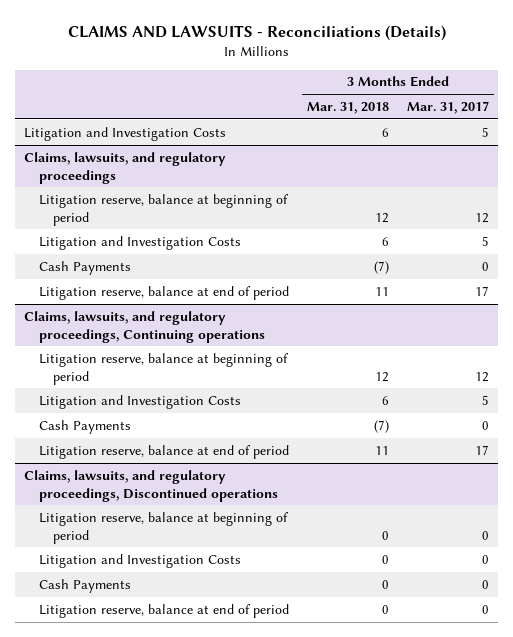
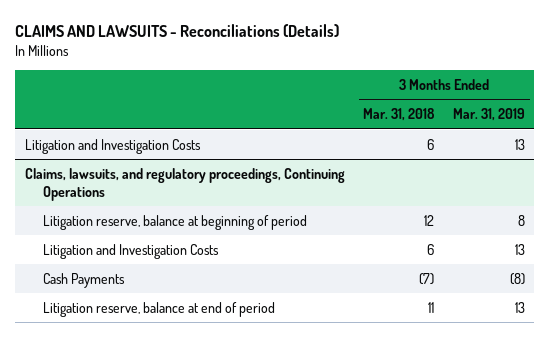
[407,101,490,115] Mar. 31, 2017 -> none
none -> [453,108,526,122] Mar. 31, 2019
[23,151,226,184] Claims, lawsuits, and regulatory proceedings -> none
[38,193,289,226] Litigation reserve, balance at beginning of period -> none
[38,235,241,250] Litigation and Investigation Costs -> none
[38,260,131,275] Cash Payments -> none
[38,285,289,300] Litigation reserve, balance at end of period -> none
[23,310,265,343] Claims, lawsuits, and regulatory proceedings, Continuing operations -> [24,167,345,201] Claims, lawsuits, and regulatory proceedings, Continuing Operations
[23,469,278,502] Claims, lawsuits, and regulatory proceedings, Discontinued operations -> none
[38,511,289,544] Litigation reserve, balance at beginning of period -> none
[38,553,241,568] Litigation and Investigation Costs -> none
[38,578,131,593] Cash Payments -> none
[38,603,289,618] Litigation reserve, balance at end of period -> none

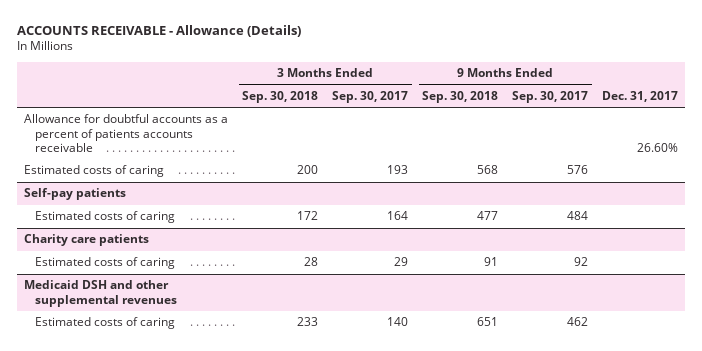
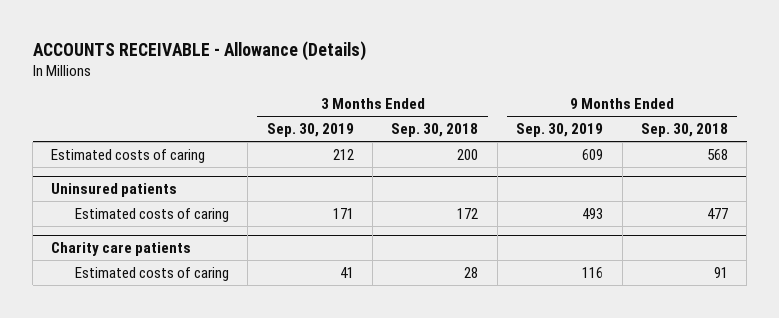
[332,91,409,104] Sep. 30, 2017 -> none
[512,91,589,104] Sep. 30, 2017 -> none
[602,91,679,103] Dec. 31, 2017 -> none
none -> [266,123,354,138] Sep. 30, 2019
none -> [516,123,604,138] Sep. 30, 2019
[23,114,228,152] Allowance for doubtful accounts as a percent of patients accounts receivable -> none
[23,188,126,201] Self-pay patients -> [51,183,178,198] Uninsured patients
[23,280,177,307] Medicaid DSH and other supplemental revenues -> none
[34,317,175,330] Estimated costs of caring -> none

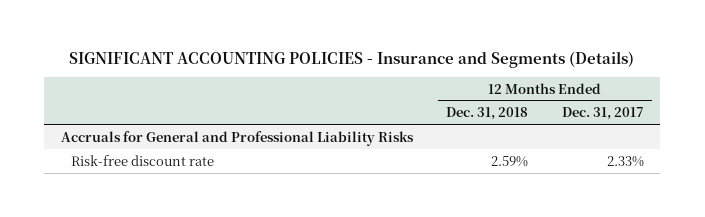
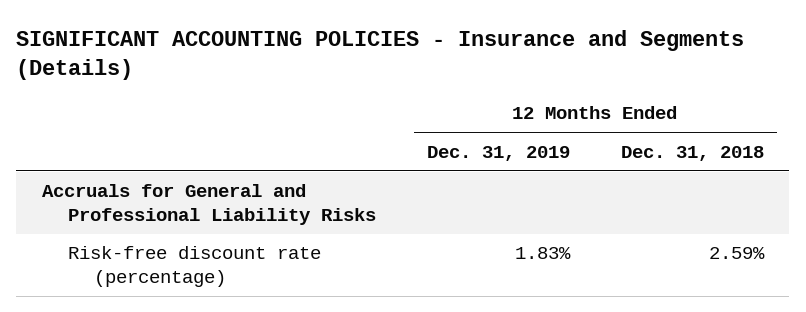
[561,107,644,121] Dec. 31, 2017 -> none
none -> [426,145,570,161] Dec. 31, 2019
[71,154,215,166] Risk-free discount rate -> [67,246,321,287] Risk-free discount rate (percentage)

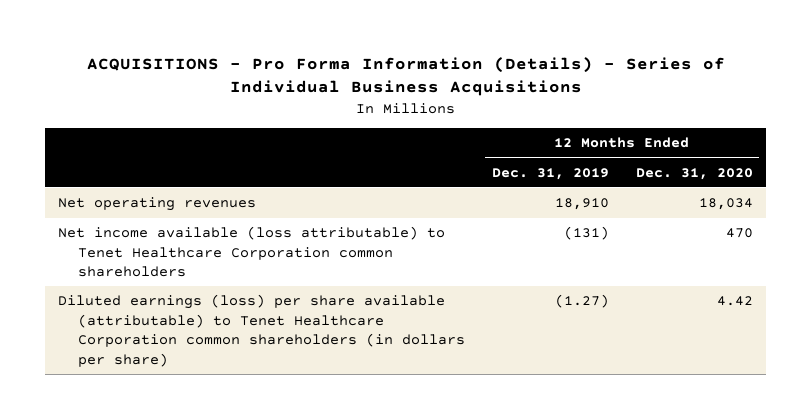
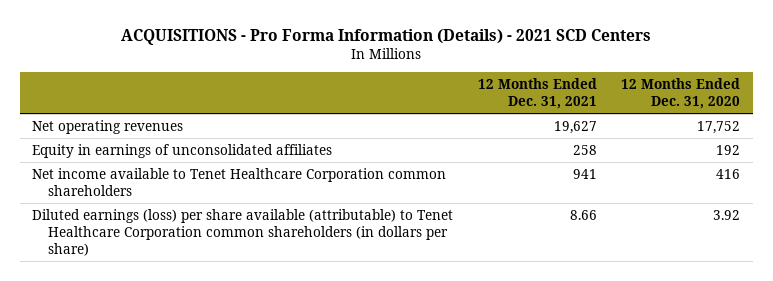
[86,56,725,97] ACQUISITIONS - Pro Forma Information (Details) - Series of Individual Business Acquisitions -> [121,28,652,45] ACQUISITIONS - Pro Forma Information (Details) - 2021 SCD Centers
[491,167,609,180] Dec. 31, 2019 -> none
none -> [477,78,597,110] 12 Months Ended Dec. 31, 2021
[698,198,753,211] 18,034 -> [697,120,741,134] 17,752
none -> [32,143,333,158] Equity in earnings of unconsolidated affiliates
[58,226,446,278] Net income available (loss attributable) to Tenet Healthcare Corporation common shareholders -> [32,167,447,197] Net income available to Tenet Healthcare Corporation common shareholders
[725,228,753,239] 470 -> [716,168,741,179] 416
[716,296,753,307] 4.42 -> [713,209,741,220] 3.92

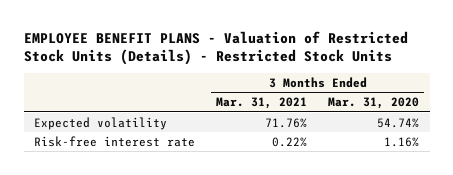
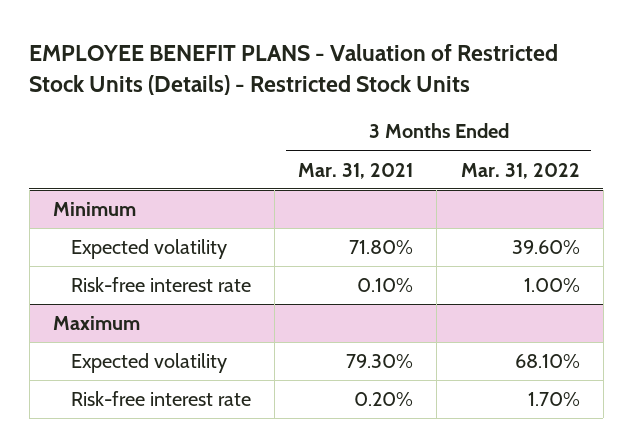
[328,97,420,110] Mar. 31, 2020 -> none
none -> [460,162,580,179] Mar. 31, 2022
none -> [53,202,137,217] Minimum
[265,117,308,128] 71.76% -> [349,240,414,255] 71.80%
[272,136,308,147] 0.22% -> [357,278,414,293] 0.10%
none -> [53,316,141,331] Maximum
none -> [70,353,227,374] Expected volatility
none -> [70,391,251,407] Risk-free interest rate

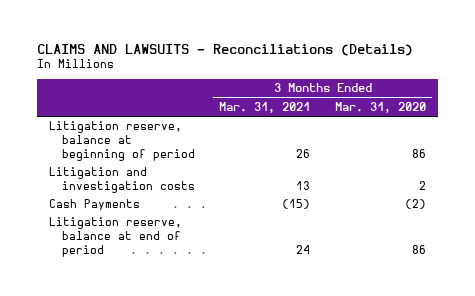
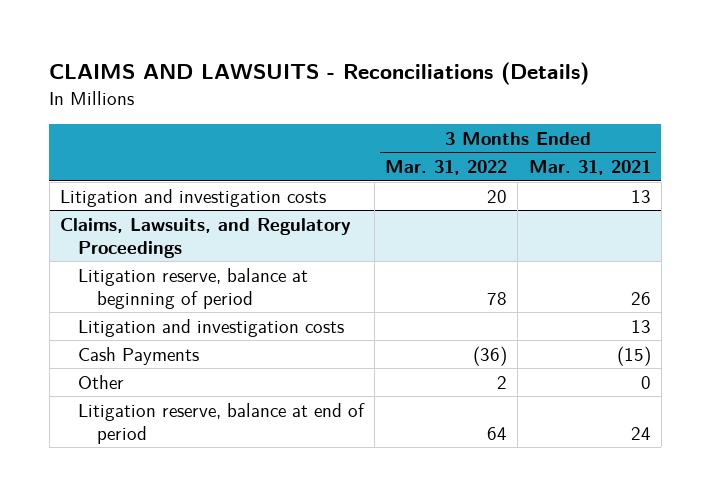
[334,101,426,113] Mar. 31, 2020 -> none
none -> [385,160,508,176] Mar. 31, 2022
none -> [60,188,327,207] Litigation and investigation costs
none -> [60,217,352,258] Claims, Lawsuits, and Regulatory Proceedings
none -> [78,374,125,389] Other

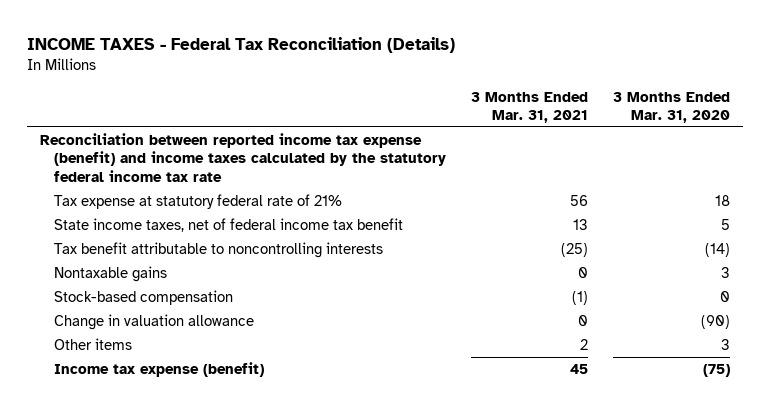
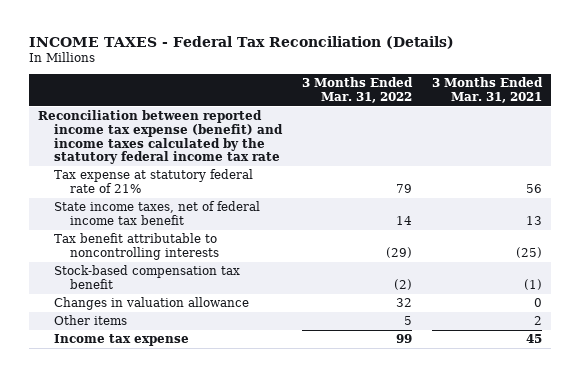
[613,91,731,123] 3 Months Ended Mar. 31, 2020 -> none
none -> [302,77,414,103] 3 Months Ended Mar. 31, 2022
[53,265,167,282] Nontaxable gains -> none
[53,289,233,305] Stock-based compensation -> [54,265,241,290] Stock-based compensation tax benefit
[53,313,254,330] Change in valuation allowance -> [54,297,250,311] Changes in valuation allowance
[53,361,264,377] Income tax expense (benefit) -> [54,334,190,347] Income tax expense

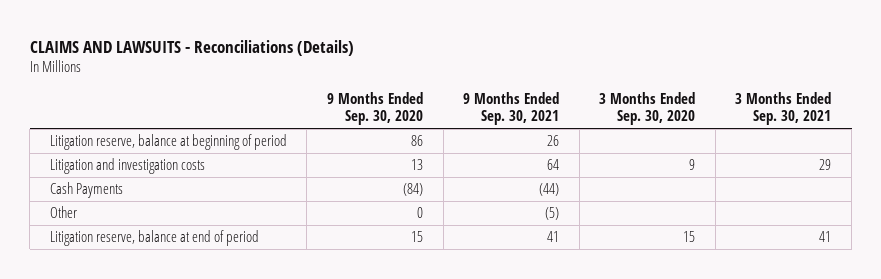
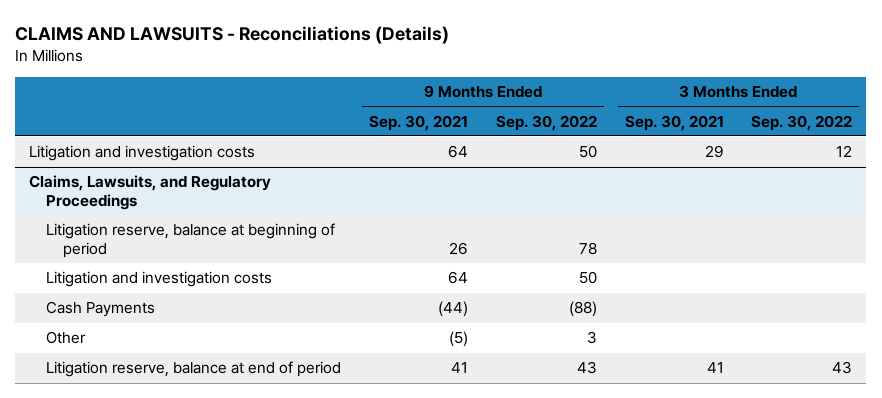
[326,92,423,126] 9 Months Ended Sep. 30, 2020 -> none
[599,92,696,126] 3 Months Ended Sep. 30, 2020 -> none
none -> [495,114,597,131] Sep. 30, 2022
none -> [751,114,853,131] Sep. 30, 2022
[49,134,287,151] Litigation reserve, balance at beginning of period -> none
none -> [29,175,272,211] Claims, Lawsuits, and Regulatory Proceedings
none -> [46,223,336,259] Litigation reserve, balance at beginning of period
none -> [46,271,273,288] Litigation and investigation costs

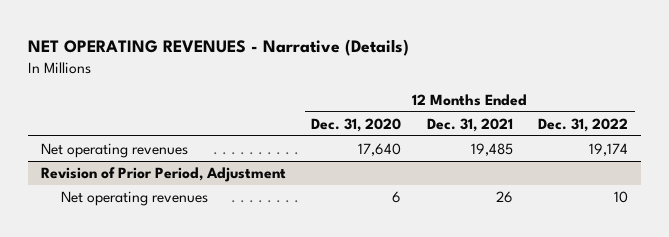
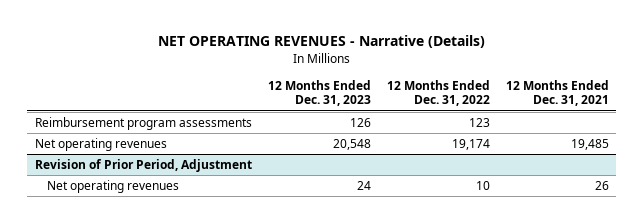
[311,117,402,132] Dec. 31, 2020 -> none
none -> [268,79,372,107] 12 Months Ended Dec. 31, 2023
none -> [35,117,253,131] Reimbursement program assessments

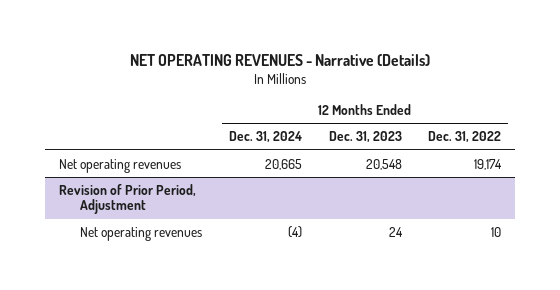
[505,79,609,107] 12 Months Ended Dec. 31, 2021 -> none
none -> [228,131,302,144] Dec. 31, 2024
[35,117,253,131] Reimbursement program assessments -> none

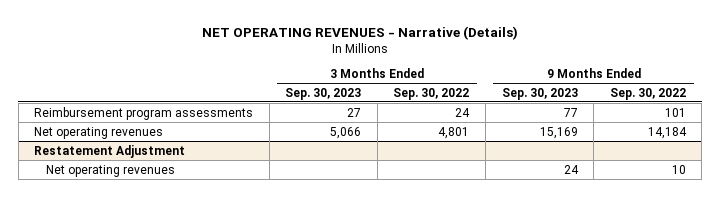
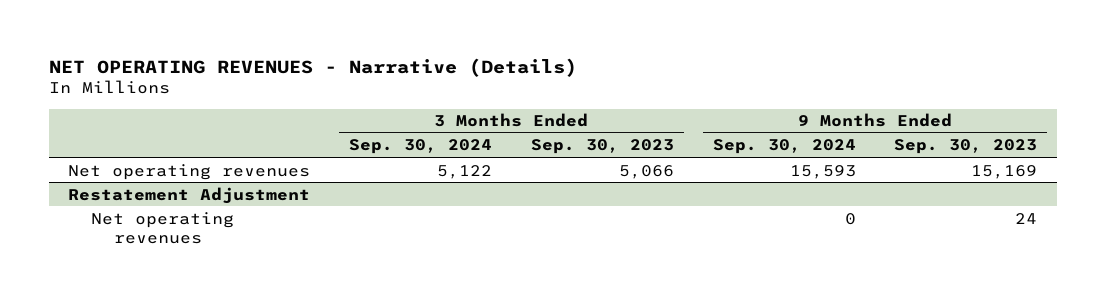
[393,87,470,100] Sep. 30, 2022 -> none
[609,87,686,100] Sep. 30, 2022 -> none
none -> [349,139,493,155] Sep. 30, 2024
none -> [712,139,856,155] Sep. 30, 2024
[34,106,254,120] Reimbursement program assessments -> none

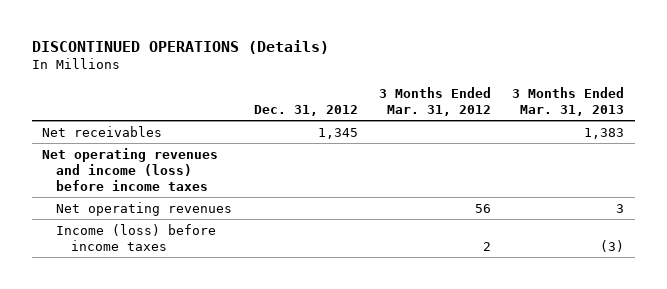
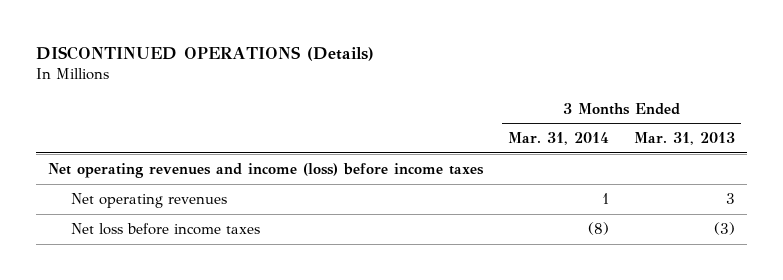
[253,104,358,116] Dec. 31, 2012 -> none
[378,86,491,116] 3 Months Ended Mar. 31, 2012 -> none
none -> [508,132,610,146] Mar. 31, 2014
[42,125,163,137] Net receivables -> none
[56,223,217,251] Income (loss) before income taxes -> [71,222,261,235] Net loss before income taxes

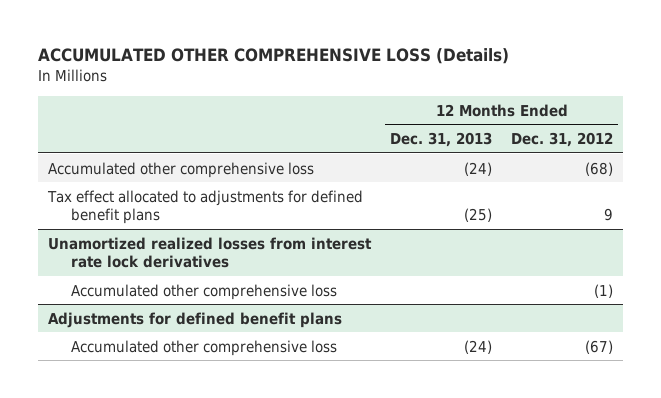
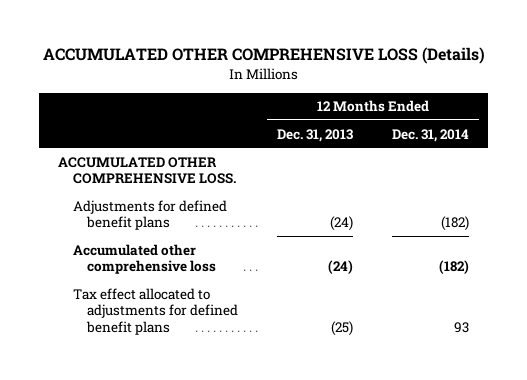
[511,132,614,148] Dec. 31, 2012 -> none
none -> [391,128,469,142] Dec. 31, 2014
none -> [58,156,236,185] ACCUMULATED OTHER COMPREHENSIVE LOSS.
none -> [72,199,227,231] Adjustments for defined benefit plans
[47,236,372,269] Unamortized realized losses from interest rate lock derivatives -> none
[71,283,338,300] Accumulated other comprehensive loss -> none
[47,311,342,328] Adjustments for defined benefit plans -> none
[71,339,338,356] Accumulated other comprehensive loss -> none

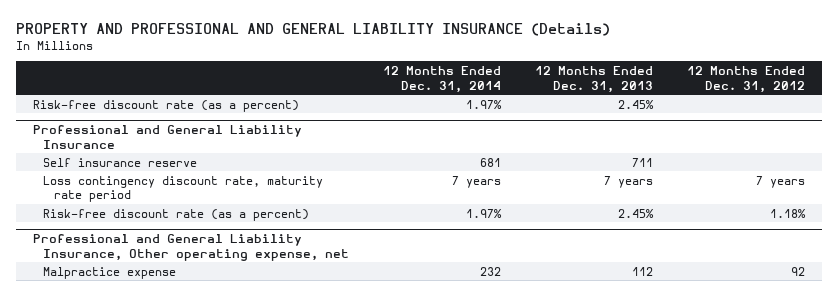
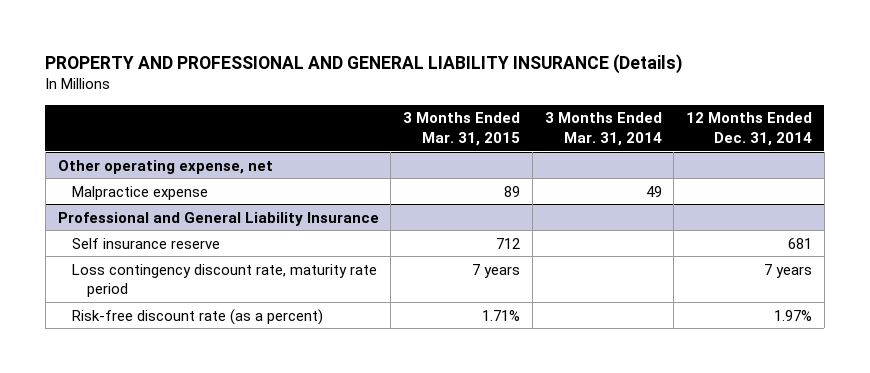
[535,65,654,93] 12 Months Ended Dec. 31, 2013 -> none
[686,65,805,93] 12 Months Ended Dec. 31, 2012 -> none
none -> [403,112,521,146] 3 Months Ended Mar. 31, 2015
none -> [544,112,662,146] 3 Months Ended Mar. 31, 2014
[32,99,299,112] Risk-free discount rate (as a percent) -> none
none -> [57,159,273,174] Other operating expense, net
none -> [72,185,209,200] Malpractice expense
[32,233,350,261] Professional and General Liability Insurance, Other operating expense, net -> none
[43,266,177,279] Malpractice expense -> none

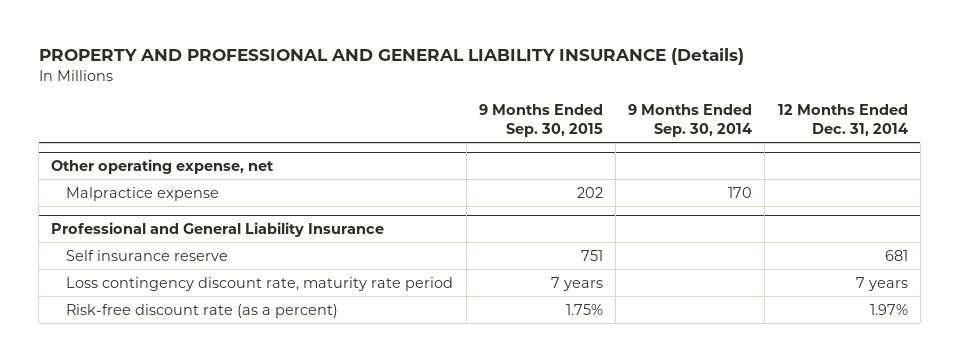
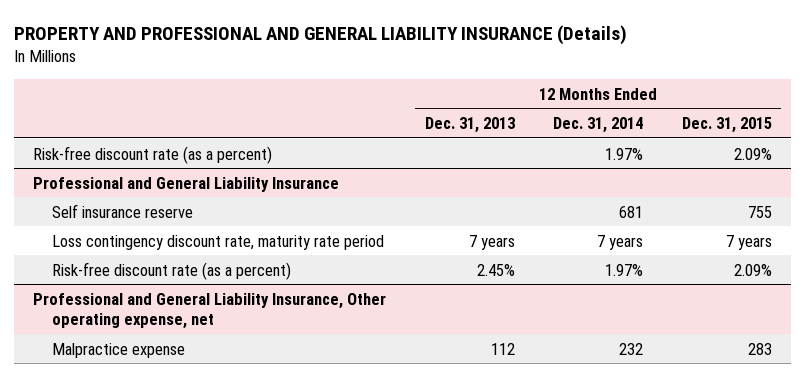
[478,103,603,137] 9 Months Ended Sep. 30, 2015 -> none
[628,103,753,137] 9 Months Ended Sep. 30, 2014 -> none
none -> [424,117,515,134] Dec. 31, 2013
none -> [681,117,772,134] Dec. 31, 2015
[51,159,275,175] Other operating expense, net -> none
[66,186,220,201] Malpractice expense -> none
none -> [33,145,273,164] Risk-free discount rate (as a percent)
none -> [33,292,387,329] Professional and General Liability Insurance, Other operating expense, net
none -> [52,342,186,358] Malpractice expense

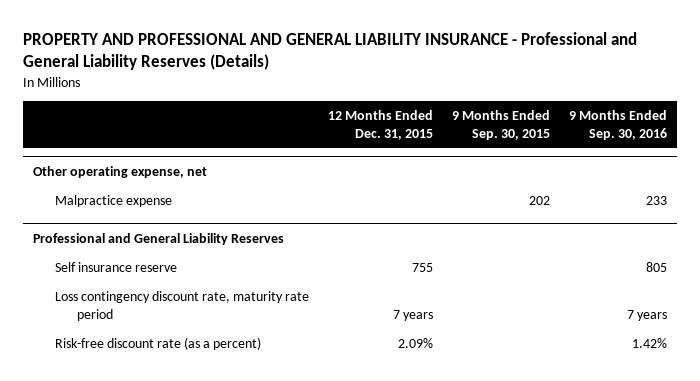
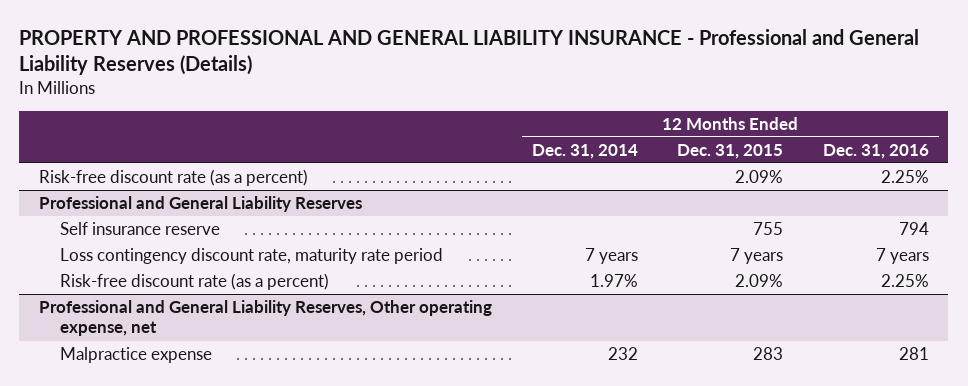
[452,109,551,140] 9 Months Ended Sep. 30, 2015 -> none
[569,109,668,140] 9 Months Ended Sep. 30, 2016 -> none
none -> [531,143,638,159] Dec. 31, 2014
none -> [822,143,929,159] Dec. 31, 2016
[33,165,208,178] Other operating expense, net -> none
[54,194,172,207] Malpractice expense -> none
none -> [39,169,309,187] Risk-free discount rate (as a percent)
none -> [39,300,493,337] Professional and General Liability Reserves, Other operating expense, net
none -> [59,347,212,364] Malpractice expense

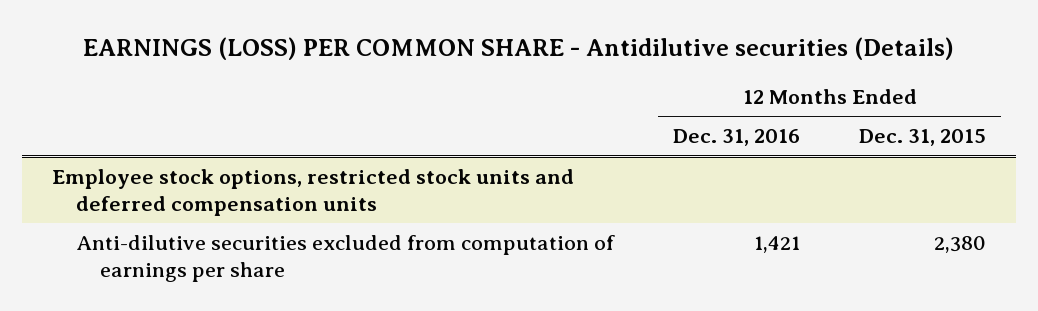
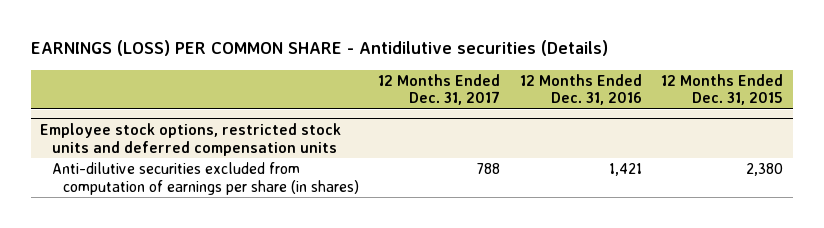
none -> [378,73,501,106] 12 Months Ended Dec. 31, 2017
[76,235,616,282] Anti-dilutive securities excluded from computation of earnings per share -> [51,161,359,195] Anti-dilutive securities excluded from computation of earnings per share (in shares)

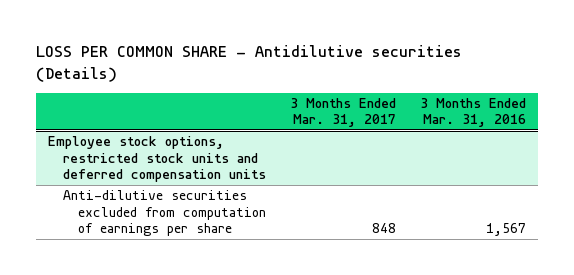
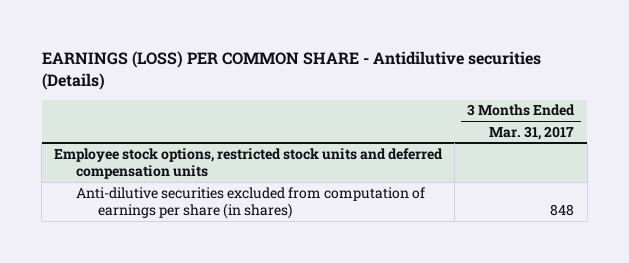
[35,45,462,82] LOSS PER COMMON SHARE - Antidilutive securities (Details) -> [41,50,541,90] EARNINGS (LOSS) PER COMMON SHARE - Antidilutive securities (Details)
[419,97,526,128] 3 Months Ended Mar. 31, 2016 -> none
[63,190,267,237] Anti-dilutive securities excluded from computation of earnings per share -> [76,186,426,220] Anti-dilutive securities excluded from computation of earnings per share (in shares)

